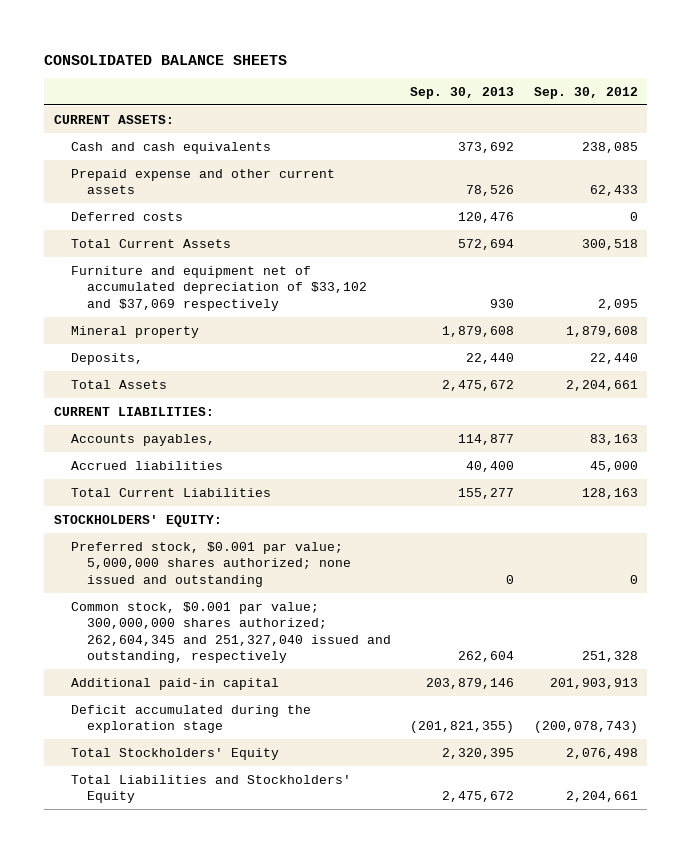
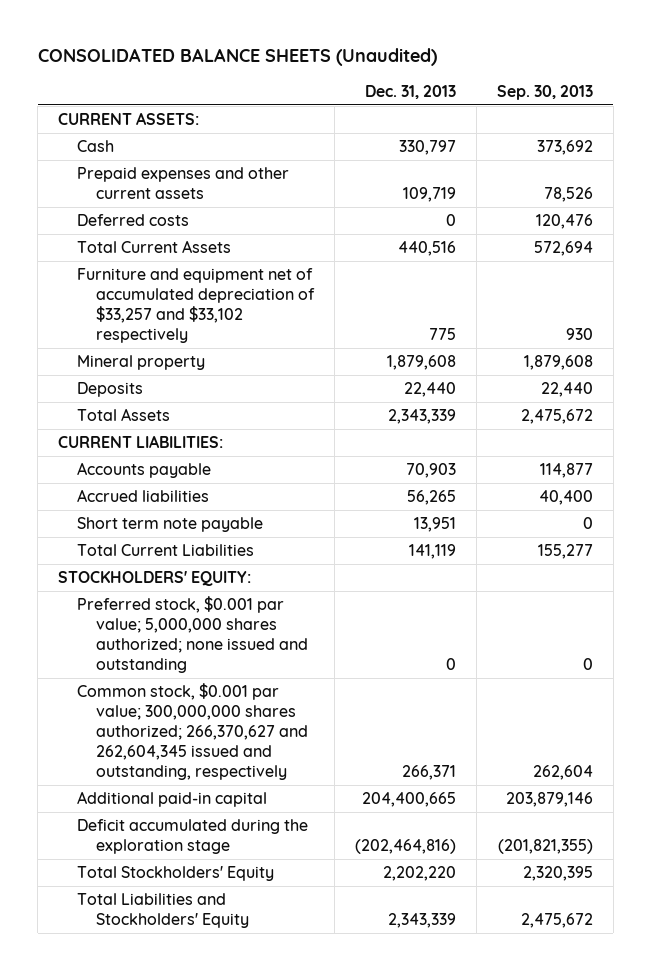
[44,54,288,65] CONSOLIDATED BALANCE SHEETS -> [37,48,437,67] CONSOLIDATED BALANCE SHEETS (Unaudited)
[533,86,638,99] Sep. 30, 2012 -> none
none -> [365,85,457,100] Dec. 31, 2013
[70,141,271,154] Cash and cash equivalents -> [77,140,115,153] Cash
[70,168,335,195] Prepaid expense and other current assets -> [77,167,290,199] Prepaid expenses and other current assets
[70,265,367,311] Furniture and equipment net of accumulated depreciation of $33,102 and $37,069 respectively -> [77,268,316,343] Furniture and equipment net of accumulated depreciation of $33,257 and $33,102 respectively
[70,352,143,365] Deposits, -> [77,382,144,398] Deposits
[70,433,215,446] Accounts payables, -> [77,462,212,479] Accounts payable
none -> [77,517,264,533] Short term note payable
[70,601,391,663] Common stock, $0.001 par value; 300,000,000 shares authorized; 262,604,345 and 251,327,040 issued and outstanding, respectively -> [77,683,309,780] Common stock, $0.001 par value; 300,000,000 shares authorized; 266,370,627 and 262,604,345 issued and outstanding, respectively

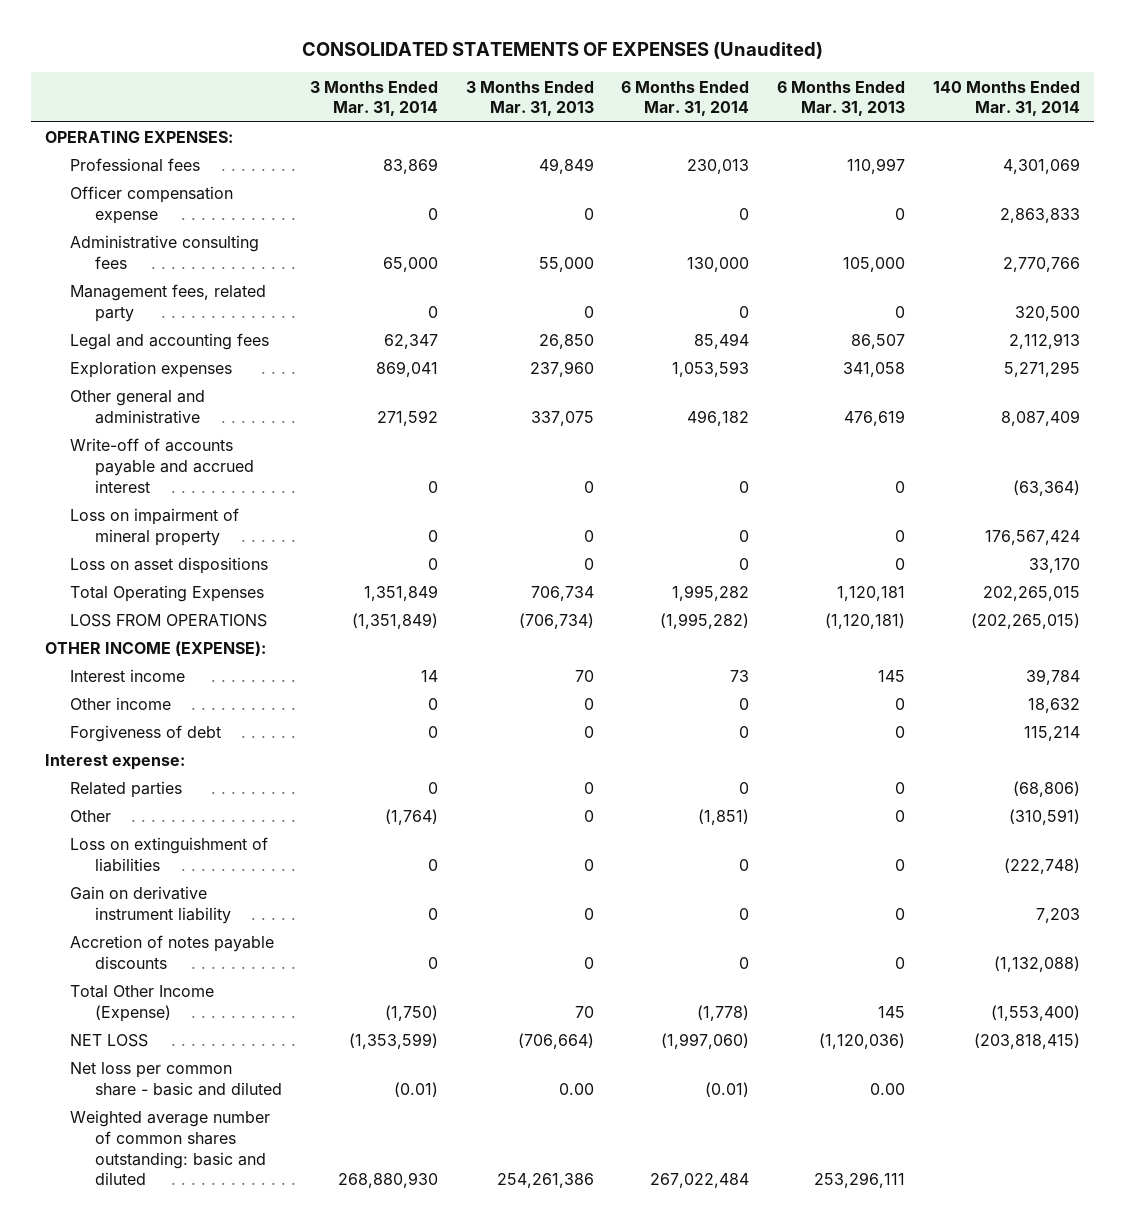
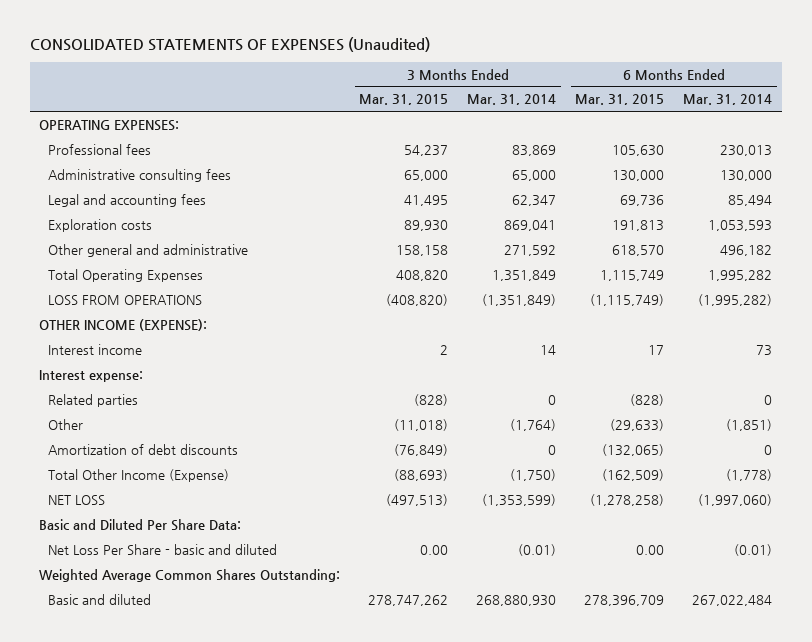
[465,80,594,117] 3 Months Ended Mar. 31, 2013 -> none
[777,80,906,117] 6 Months Ended Mar. 31, 2013 -> none
[933,80,1081,117] 140 Months Ended Mar. 31, 2014 -> none
none -> [359,94,449,106] Mar. 31, 2015
none -> [575,94,665,106] Mar. 31, 2015
[69,186,233,224] Officer compensation expense -> none
[69,284,266,322] Management fees, related party -> none
[69,361,232,379] Exploration expenses -> [48,218,153,232] Exploration costs
[69,438,254,493] Write-off of accounts payable and accrued interest -> none
[69,508,239,546] Loss on impairment of mineral property -> none
[69,557,268,575] Loss on asset dispositions -> none
[69,697,171,711] Other income -> none
[69,725,221,743] Forgiveness of debt -> none
[69,837,268,872] Loss on extinguishment of liabilities -> none
[69,886,231,924] Gain on derivative instrument liability -> none
[69,935,274,969] Accretion of notes payable discounts -> none
none -> [48,443,239,455] Amortization of debt discounts
none -> [39,518,242,531] Basic and Diluted Per Share Data:
[69,1062,282,1096] Net loss per common share - basic and diluted -> [48,543,278,555] Net Loss Per Share - basic and diluted
none -> [39,568,341,582] Weighted Average Common Shares Outstanding:
[69,1110,270,1186] Weighted average number of common shares outstanding: basic and diluted -> [48,593,152,605] Basic and diluted

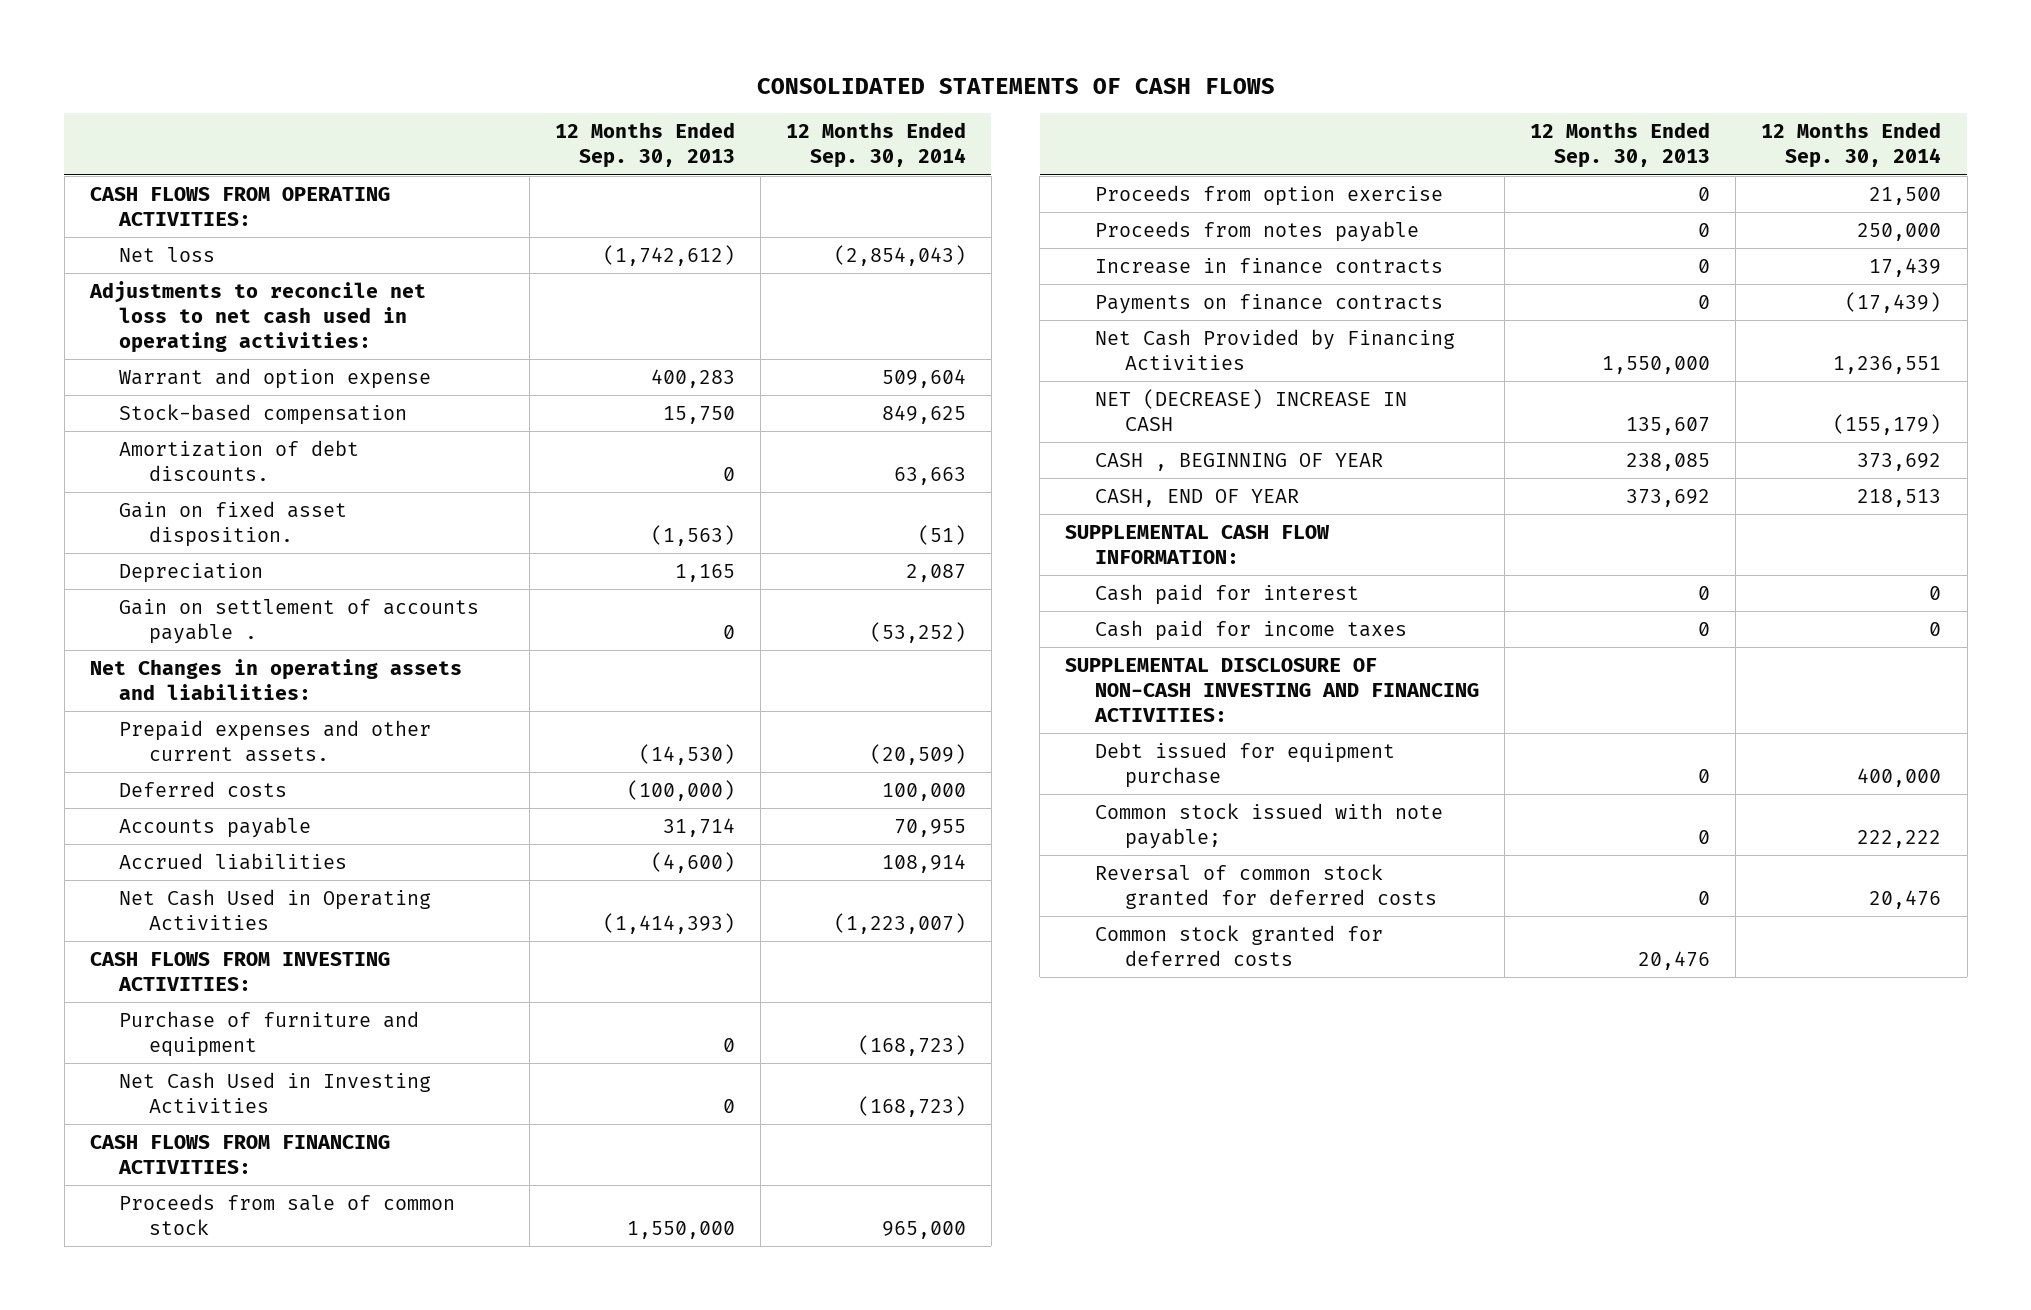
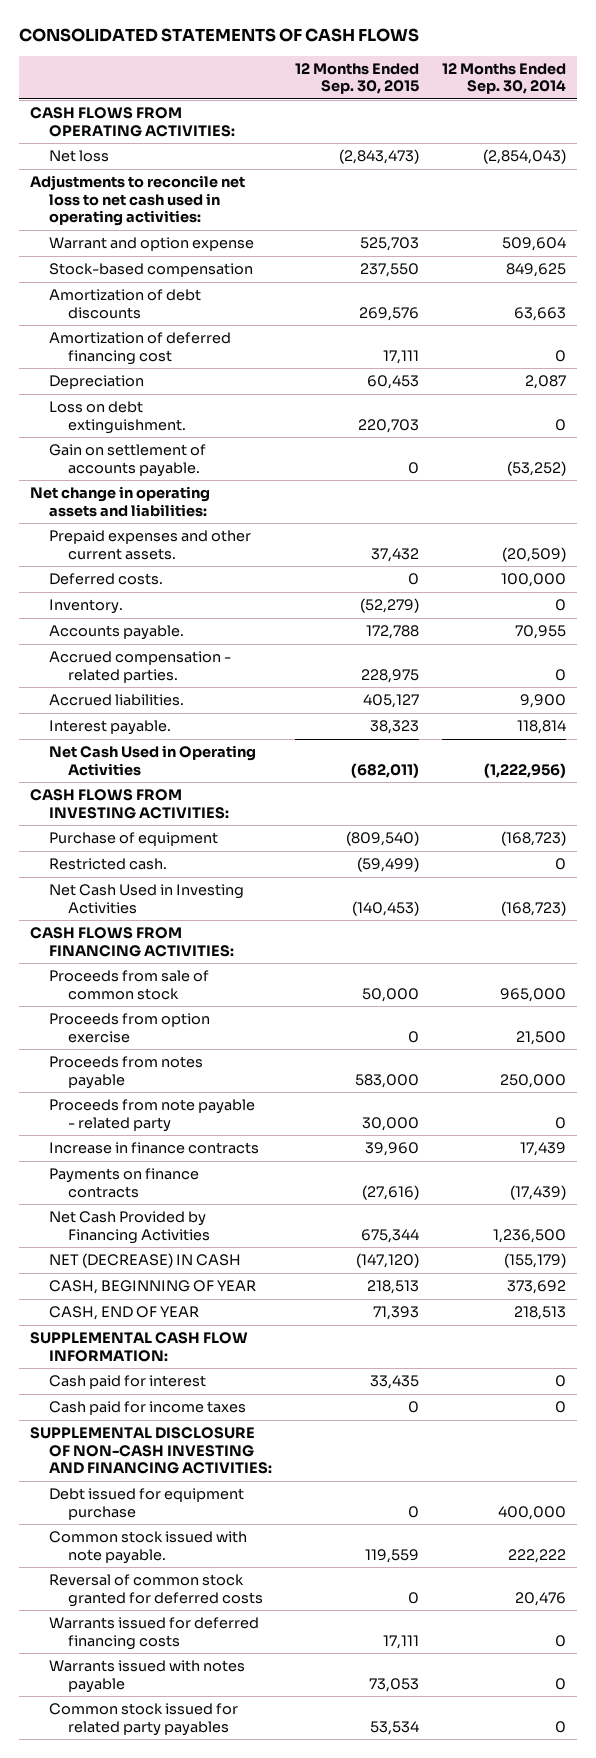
[554,122,735,169] 12 Months Ended Sep. 30, 2013 -> none
none -> [294,62,419,95] 12 Months Ended Sep. 30, 2015
[119,501,348,547] Gain on fixed asset disposition. -> none
[119,440,360,481] Amortization of debt discounts. -> [49,289,202,319] Amortization of debt discounts
none -> [49,332,232,365] Amortization of deferred financing cost
none -> [49,401,187,434] Loss on debt extinguishment.
[119,599,480,644] Gain on settlement of accounts payable . -> [49,444,207,477] Gain on settlement of accounts payable.
[89,659,462,700] Net Changes in operating assets and liabilities: -> [30,486,211,517] Net change in operating assets and liabilities:
[119,781,288,798] Deferred costs -> [49,573,164,586] Deferred costs.
none -> [49,599,124,615] Inventory.
[119,817,312,839] Accounts payable -> [49,625,185,641] Accounts payable.
none -> [49,651,232,683] Accrued compensation - related parties.
[119,853,348,871] Accrued liabilities -> [49,694,185,707] Accrued liabilities.
[881,854,966,874] 108,914 -> [519,694,566,709] 9,900
none -> [49,720,172,736] Interest payable.
[833,912,966,934] (1,223,007) -> [483,762,566,778] (1,222,956)
[119,1011,420,1057] Purchase of furniture and equipment -> [49,832,219,847] Purchase of equipment
none -> [49,858,168,871] Restricted cash.
none -> [49,1099,256,1132] Proceeds from note payable - related party
[1833,355,1942,374] 1,236,551 -> [492,1228,566,1243] 1,236,500
[1095,389,1408,431] NET (DECREASE) INCREASE IN CASH -> [49,1253,242,1269] NET (DECREASE) IN CASH
[1095,453,1384,472] CASH , BEGINNING OF YEAR -> [49,1280,257,1295] CASH, BEGINNING OF YEAR
[1095,803,1444,849] Common stock issued with note payable; -> [49,1531,248,1564] Common stock issued with note payable.
[1095,925,1384,966] Common stock granted for deferred costs -> none
none -> [49,1617,260,1650] Warrants issued for deferred financing costs
none -> [49,1660,246,1693] Warrants issued with notes payable
none -> [49,1703,239,1736] Common stock issued for related party payables

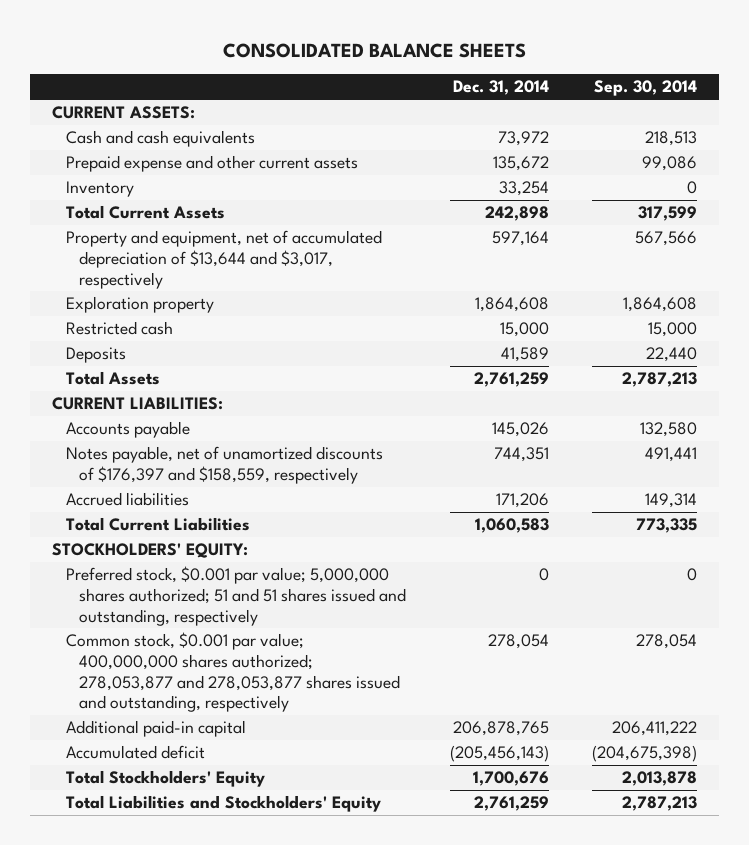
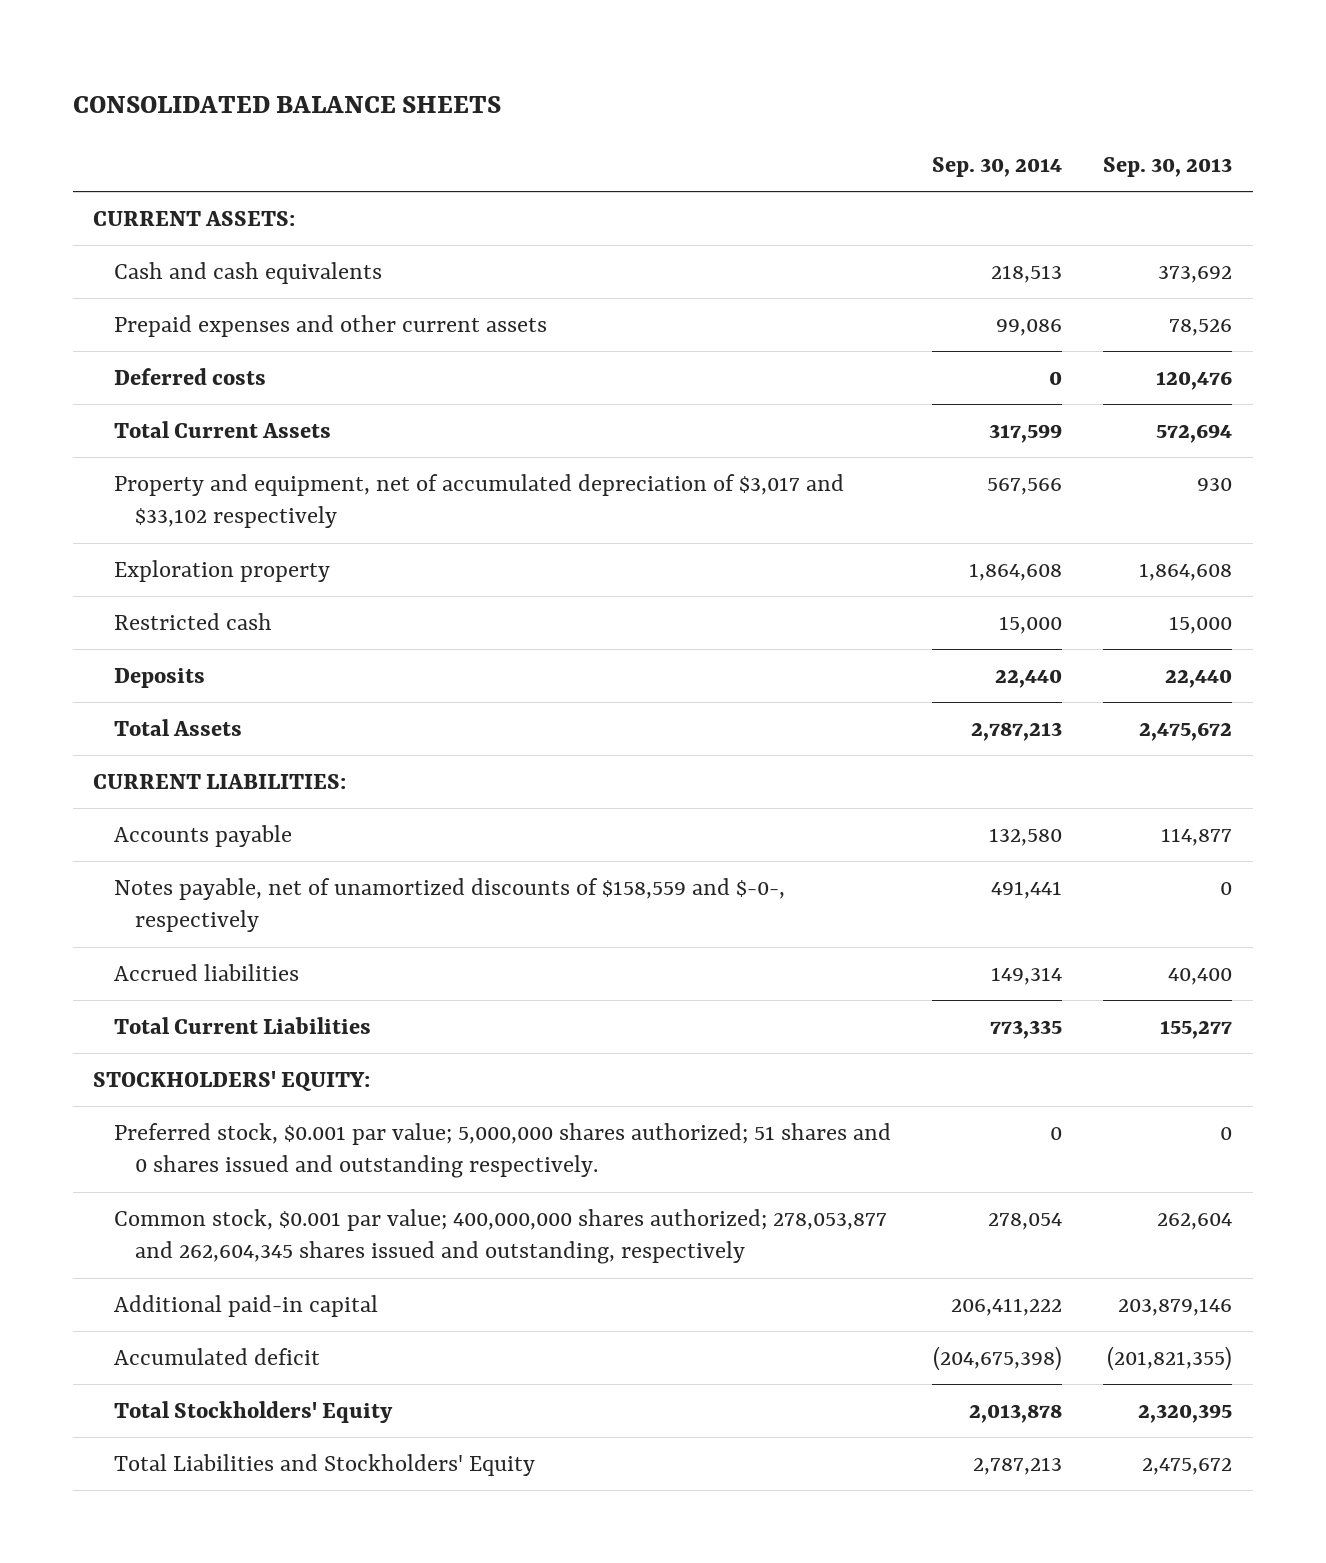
[452,80,549,96] Dec. 31, 2014 -> none
none -> [1103,157,1233,178] Sep. 30, 2013
[65,181,134,198] Inventory -> none
[65,155,358,173] Prepaid expense and other current assets -> [114,314,548,337] Prepaid expenses and other current assets
none -> [114,367,267,385] Deferred costs
[65,230,382,289] Property and equipment, net of accumulated depreciation of $13,644 and $3,017, respectively -> [114,473,845,529] Property and equipment, net of accumulated depreciation of $3,017 and $33,102 respectively
[65,446,383,484] Notes payable, net of unamortized discounts of $176,397 and $158,559, respectively -> [114,877,786,933] Notes payable, net of unamortized discounts of $158,559 and $-0-, respectively
[65,566,407,626] Preferred stock, $0.001 par value; 5,000,000 shares authorized; 51 and 51 shares issued and outstanding, respectively -> [114,1122,892,1179] Preferred stock, $0.001 par value; 5,000,000 shares authorized; 51 shares and 0 shares issued and outstanding respectively.
[65,632,401,713] Common stock, $0.001 par value; 400,000,000 shares authorized; 278,053,877 and 278,053,877 shares issued and outstanding, respectively -> [114,1208,888,1265] Common stock, $0.001 par value; 400,000,000 shares authorized; 278,053,877 and 262,604,345 shares issued and outstanding, respectively

